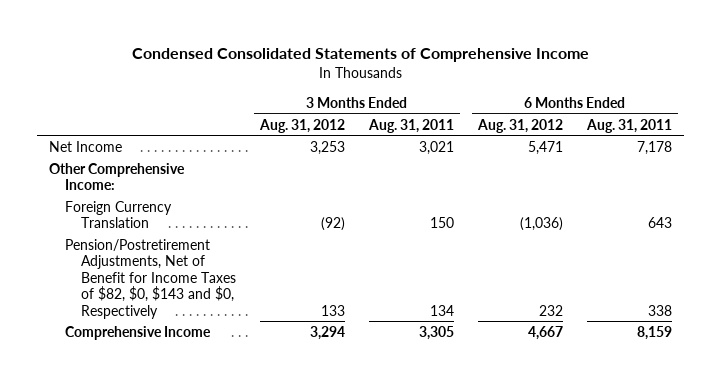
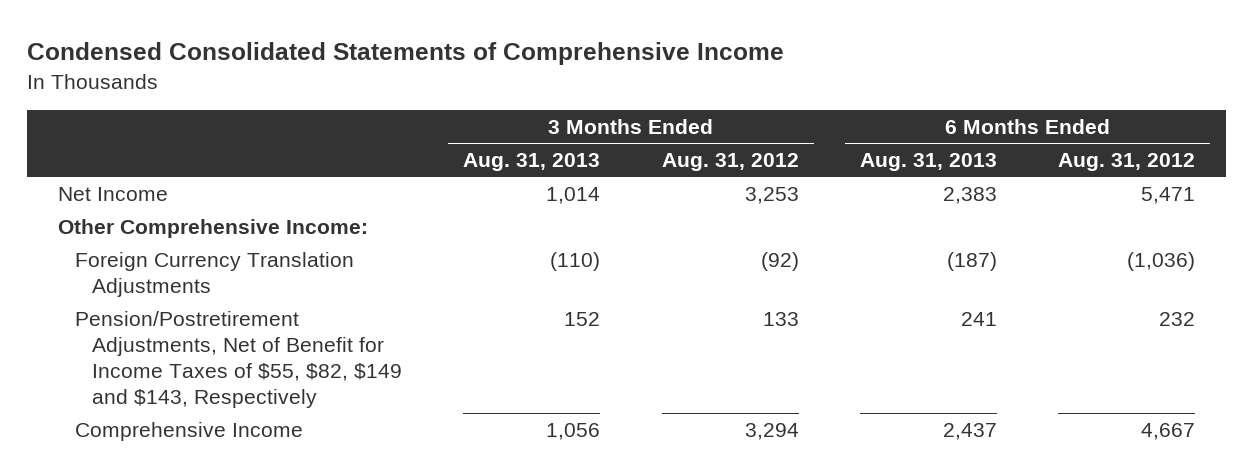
[367,118,454,133] Aug. 31, 2011 -> none
[586,118,673,133] Aug. 31, 2011 -> none
none -> [463,152,601,171] Aug. 31, 2013
none -> [859,152,997,171] Aug. 31, 2013
[65,200,173,229] Foreign Currency Translation -> [75,251,355,297] Foreign Currency Translation Adjustments
[65,238,236,319] Pension/Postretirement Adjustments, Net of Benefit for Income Taxes of $82, $0, $143 and $0, Respectively -> [75,310,403,409] Pension/Postretirement Adjustments, Net of Benefit for Income Taxes of $55, $82, $149 and $143, Respectively

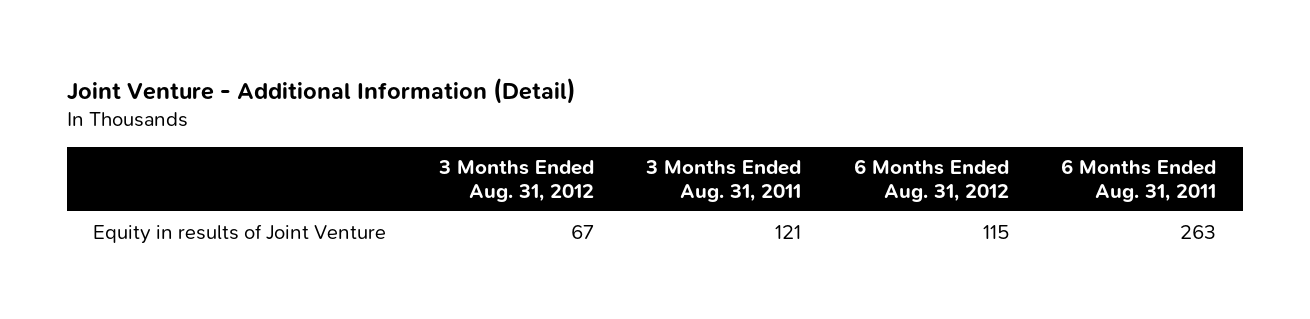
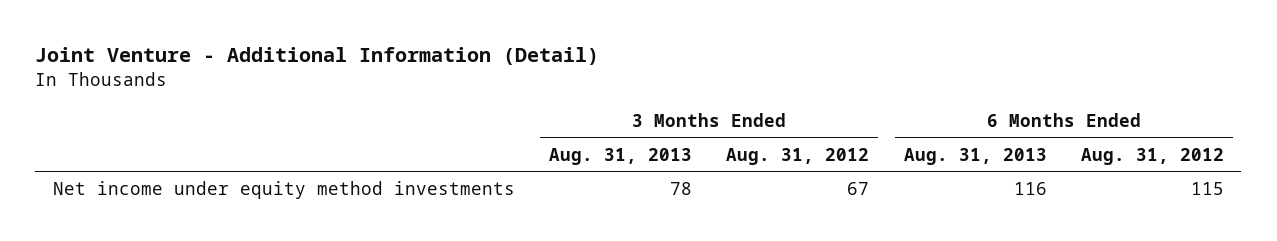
[645,159,802,202] 3 Months Ended Aug. 31, 2011 -> none
[1061,158,1217,202] 6 Months Ended Aug. 31, 2011 -> none
none -> [548,147,692,165] Aug. 31, 2013
none -> [903,147,1047,165] Aug. 31, 2013
[93,224,387,245] Equity in results of Joint Venture -> [52,181,515,200] Net income under equity method investments

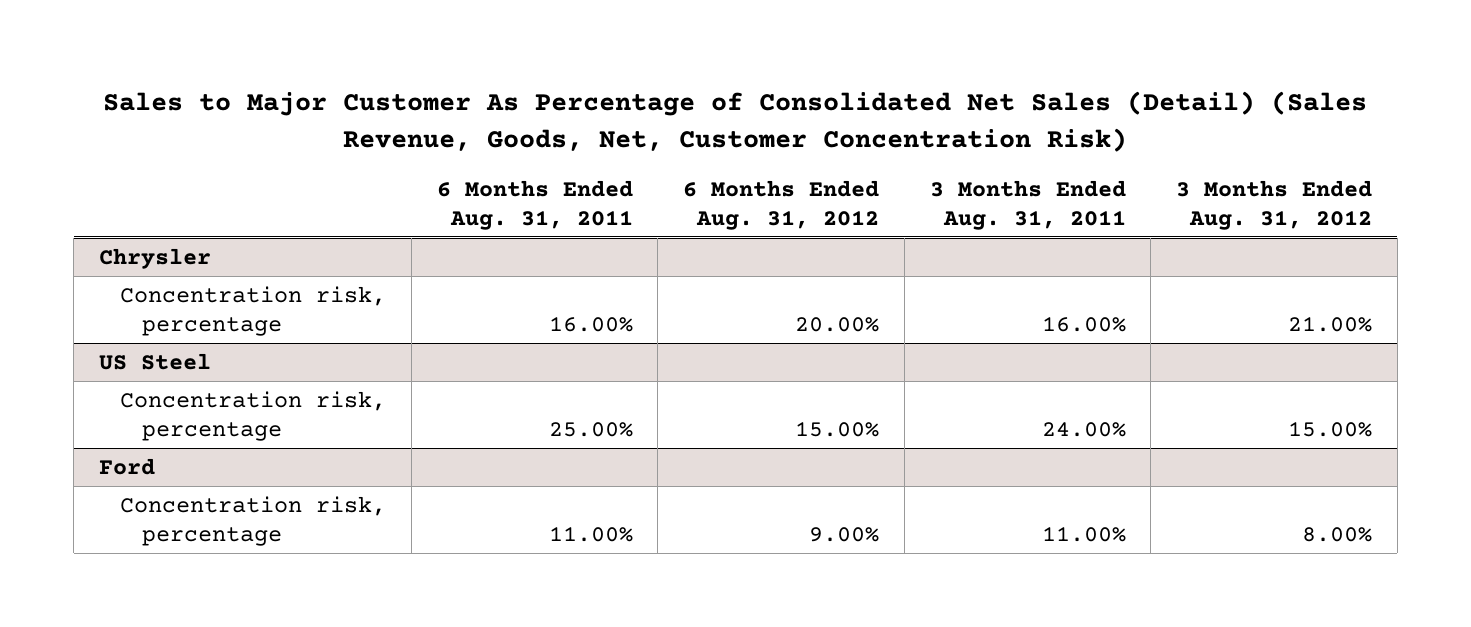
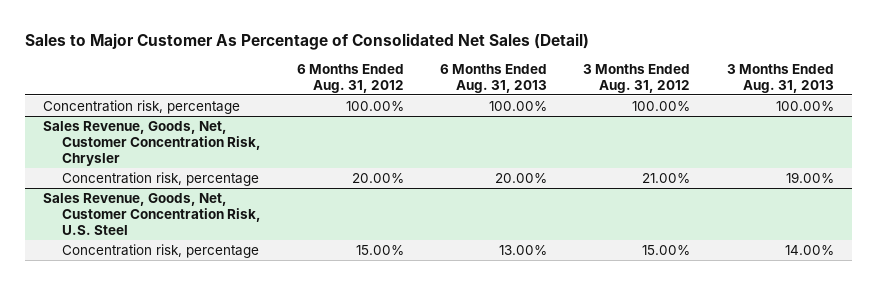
[103,91,1368,152] Sales to Major Customer As Percentage of Consolidated Net Sales (Detail) (Sales Revenue, Goods, Net, Customer Concentration Risk) -> [24,32,589,50] Sales to Major Customer As Percentage of Consolidated Net Sales (Detail)
[436,179,633,230] 6 Months Ended Aug. 31, 2011 -> none
[929,179,1126,230] 3 Months Ended Aug. 31, 2011 -> none
none -> [440,63,548,93] 6 Months Ended Aug. 31, 2013
none -> [726,63,834,93] 3 Months Ended Aug. 31, 2013
[98,247,211,269] Chrysler -> none
none -> [42,99,240,114] Concentration risk, percentage
none -> [42,120,261,166] Sales Revenue, Goods, Net, Customer Concentration Risk, Chrysler
[98,352,211,370] US Steel -> none
none -> [42,192,261,235] Sales Revenue, Goods, Net, Customer Concentration Risk, U.S. Steel
[98,457,155,475] Ford -> none
[120,495,387,546] Concentration risk, percentage -> none

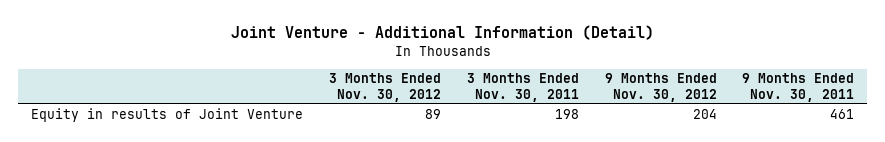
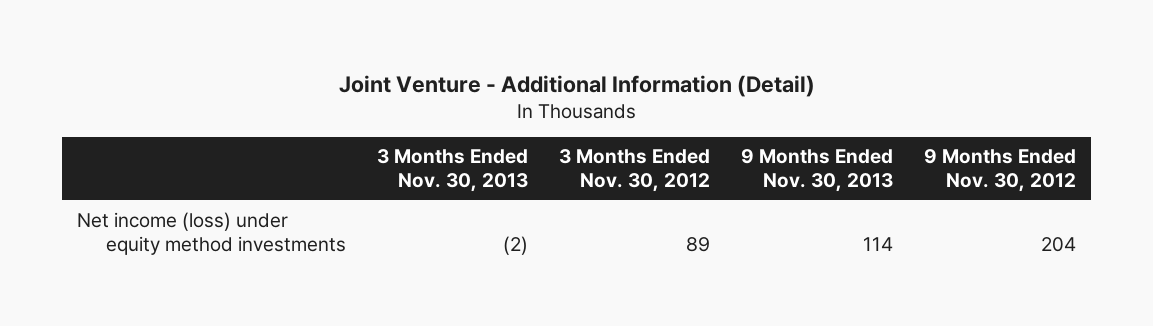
[466,73,579,102] 3 Months Ended Nov. 30, 2011 -> none
[742,73,855,102] 9 Months Ended Nov. 30, 2011 -> none
none -> [377,149,529,193] 3 Months Ended Nov. 30, 2013
none -> [740,149,893,193] 9 Months Ended Nov. 30, 2013
[30,108,303,123] Equity in results of Joint Venture -> [77,212,347,256] Net income (loss) under equity method investments

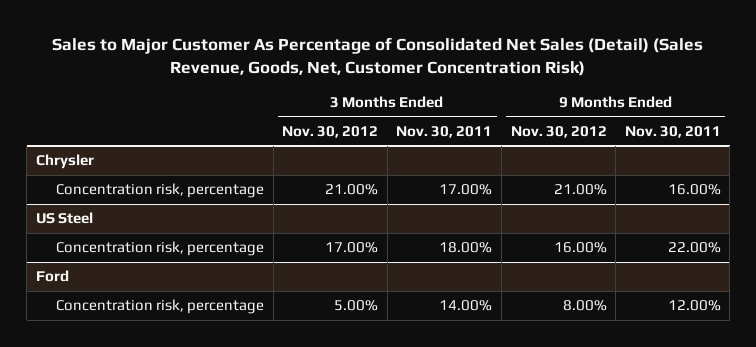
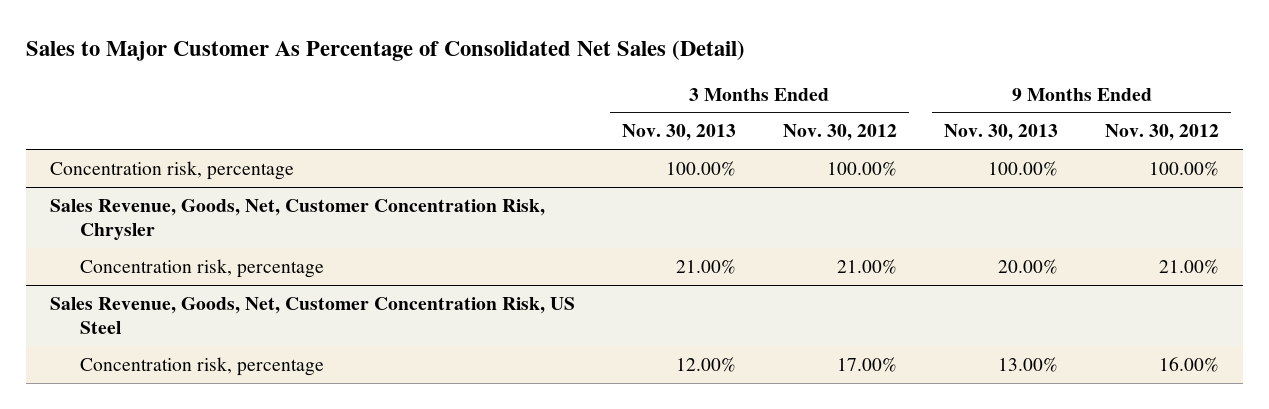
[52,36,704,77] Sales to Major Customer As Percentage of Consolidated Net Sales (Detail) (Sales Revenue, Goods, Net, Customer Concentration Risk) -> [26,40,746,62] Sales to Major Customer As Percentage of Consolidated Net Sales (Detail)
[396,125,493,138] Nov. 30, 2011 -> none
[624,125,721,138] Nov. 30, 2011 -> none
none -> [621,124,736,142] Nov. 30, 2013
none -> [943,124,1058,142] Nov. 30, 2013
[35,154,94,170] Chrysler -> none
none -> [49,160,294,180] Concentration risk, percentage
none -> [49,198,545,240] Sales Revenue, Goods, Net, Customer Concentration Risk, Chrysler
[35,212,93,225] US Steel -> none
none -> [49,296,575,334] Sales Revenue, Goods, Net, Customer Concentration Risk, US Steel
[35,270,69,283] Ford -> none
[56,299,265,315] Concentration risk, percentage -> none

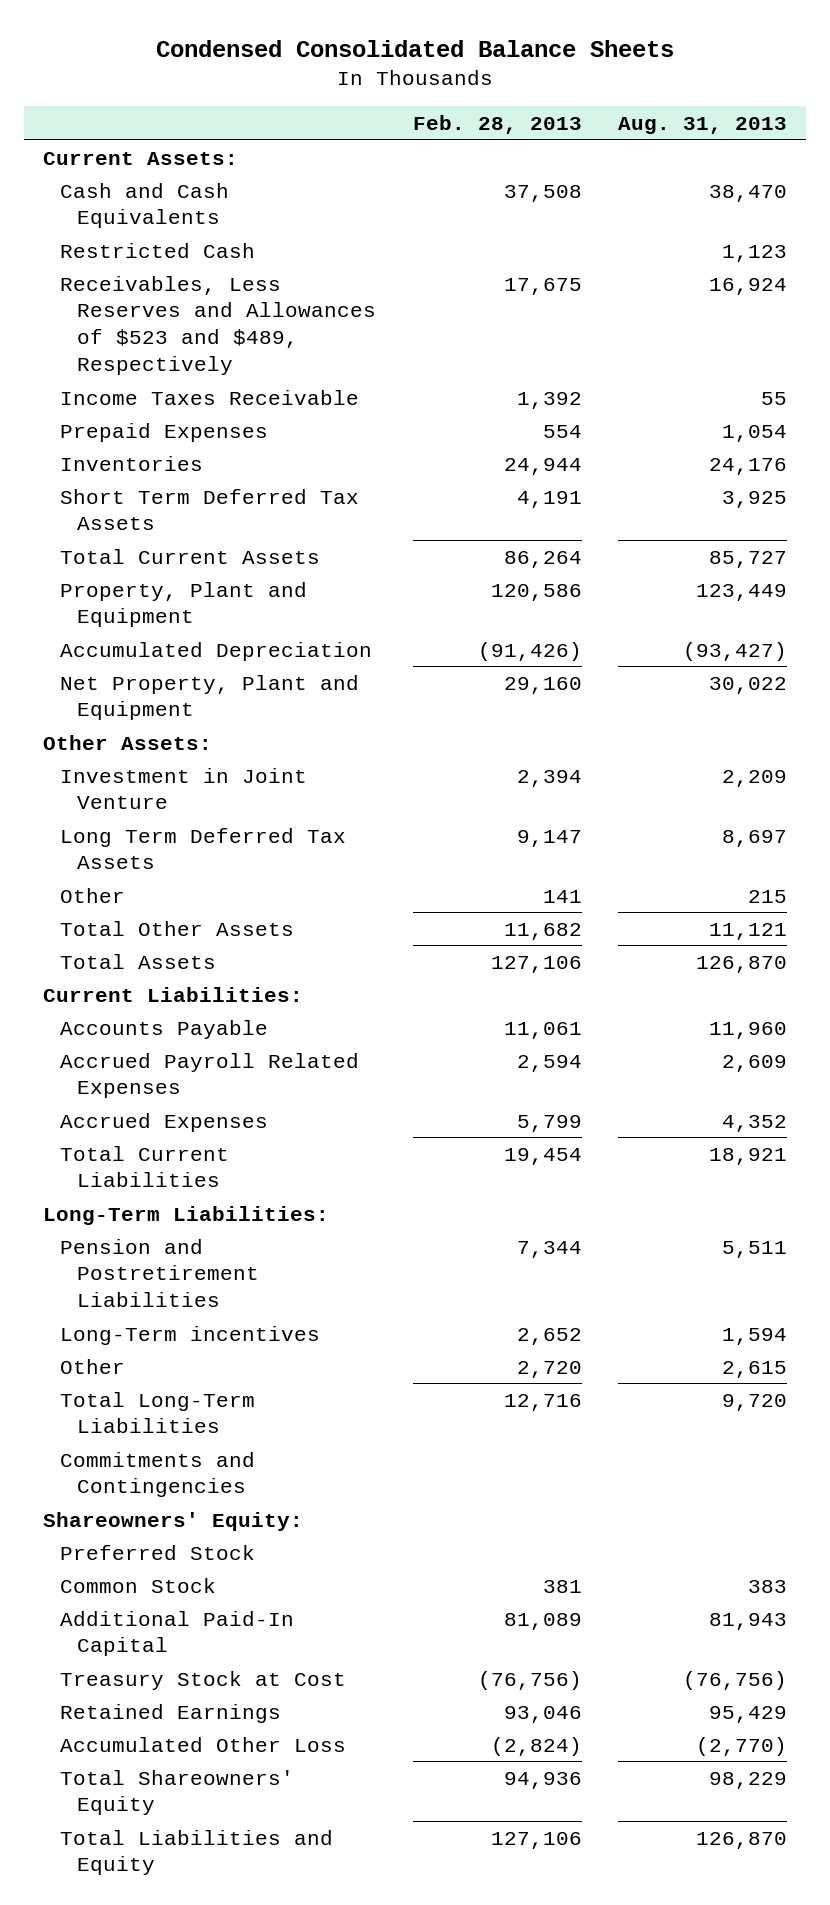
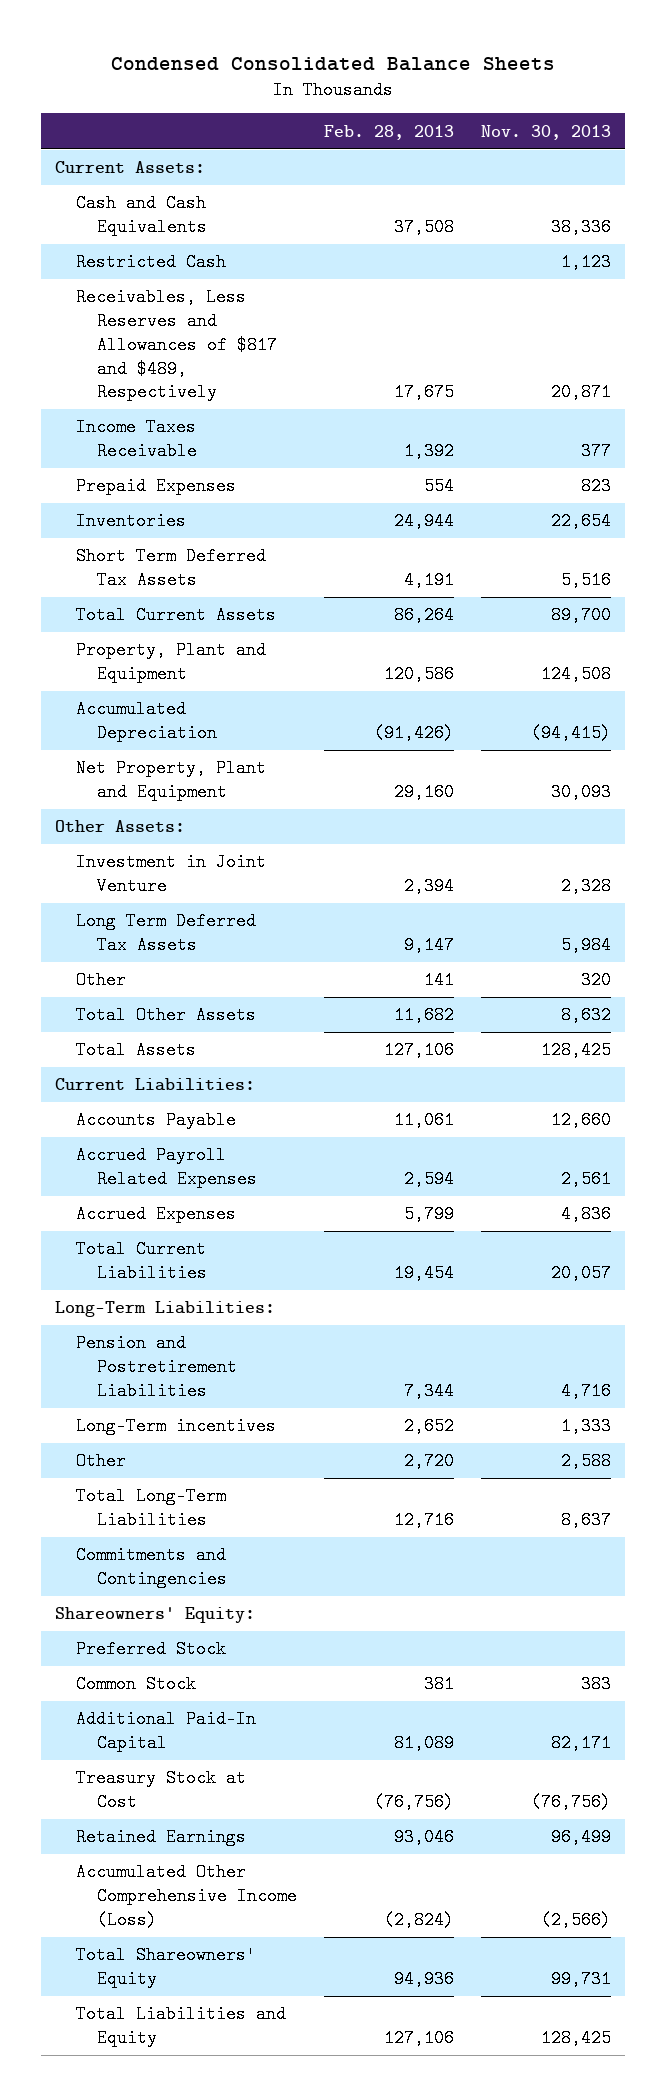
[618,116,788,134] Aug. 31, 2013 -> none
none -> [481,124,612,140] Nov. 30, 2013
[59,275,377,376] Receivables, Less Reserves and Allowances of $523 and $489, Respectively -> [75,288,278,402] Receivables, Less Reserves and Allowances of $817 and $489, Respectively
[59,1736,346,1752] Accumulated Other Loss -> [75,1863,298,1929] Accumulated Other Comprehensive Income (Loss)

